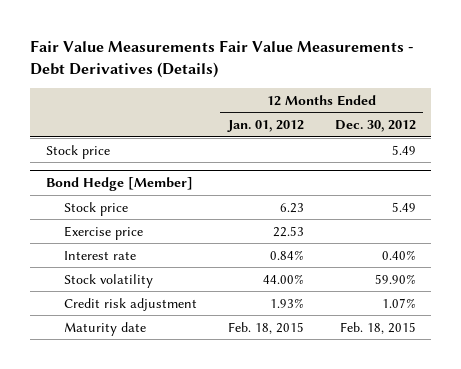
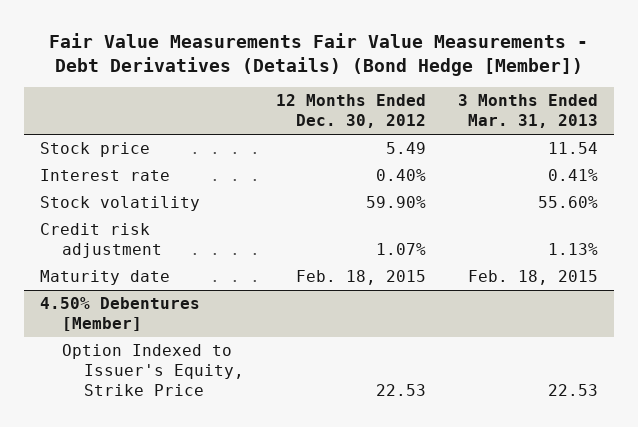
[30,40,415,78] Fair Value Measurements Fair Value Measurements - Debt Derivatives (Details) -> [49,33,589,77] Fair Value Measurements Fair Value Measurements - Debt Derivatives (Details) (Bond Hedge [Member])
[226,120,304,133] Jan. 01, 2012 -> none
none -> [458,94,599,129] 3 Months Ended Mar. 31, 2013
[45,177,193,192] Bond Hedge [Member] -> none
[63,201,128,216] Stock price -> none
[63,225,143,240] Exercise price -> none
none -> [40,297,201,331] 4.50% Debentures [Member]
none -> [62,344,245,396] Option Indexed to Issuer's Equity, Strike Price

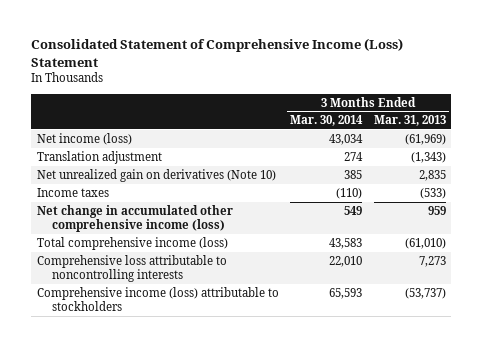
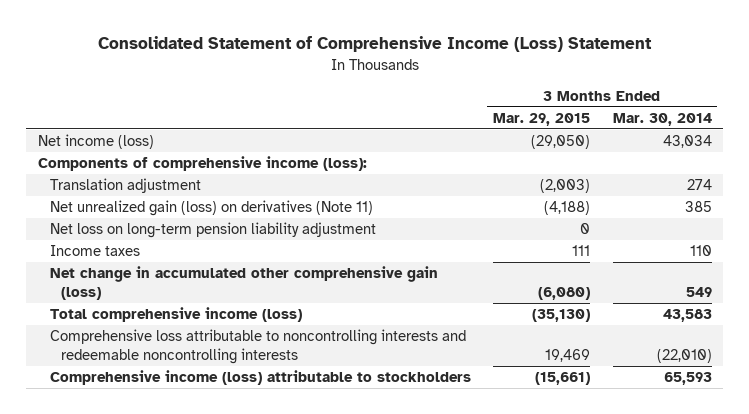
[373,115,446,127] Mar. 31, 2013 -> none
none -> [493,112,591,126] Mar. 29, 2015
none -> [37,156,367,172] Components of comprehensive income (loss):
[36,168,276,182] Net unrealized gain on derivatives (Note 10) -> [49,200,373,217] Net unrealized gain (loss) on derivatives (Note 11)
none -> [49,222,376,239] Net loss on long-term pension liability adjustment
[336,187,363,199] (110) -> [689,245,712,257] 110
[36,204,233,233] Net change in accumulated other comprehensive income (loss) -> [49,266,438,300] Net change in accumulated other comprehensive gain (loss)
[36,254,227,283] Comprehensive loss attributable to noncontrolling interests -> [49,329,466,364] Comprehensive loss attributable to noncontrolling interests and redeemable noncontrolling interests
[329,255,363,267] 22,010 -> [656,348,712,363] (22,010)

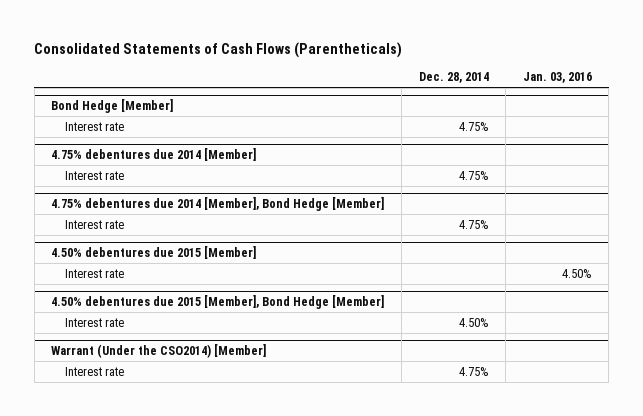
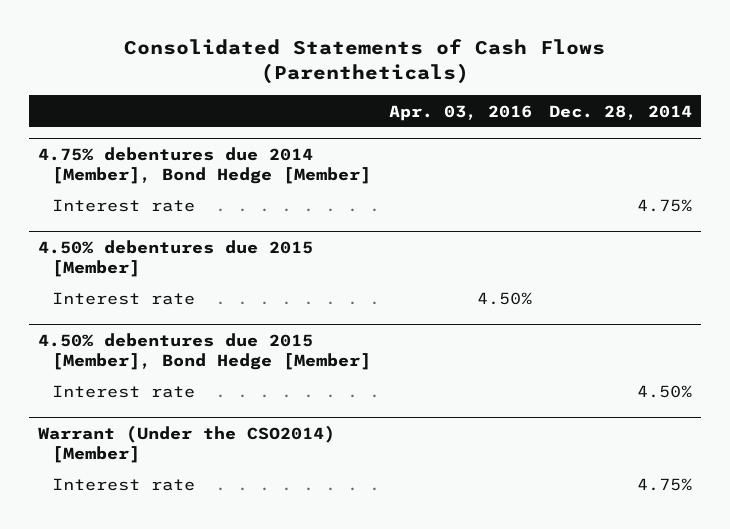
[522,72,592,84] Jan. 03, 2016 -> none
none -> [388,104,532,121] Apr. 03, 2016
[51,99,174,114] Bond Hedge [Member] -> none
[64,121,124,131] Interest rate -> none
[51,148,257,162] 4.75% debentures due 2014 [Member] -> none
[64,170,124,180] Interest rate -> none

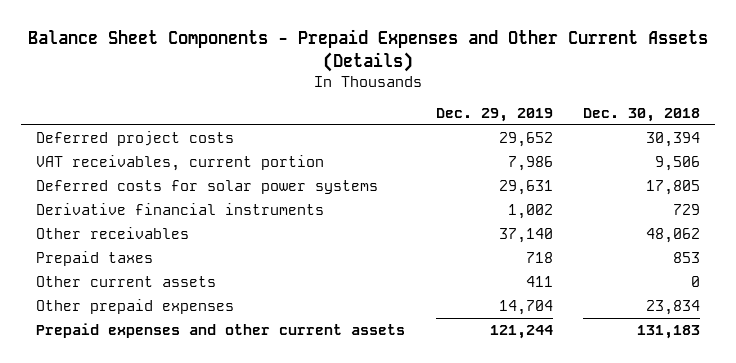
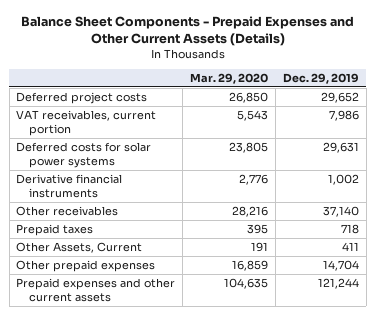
[582,108,700,123] Dec. 30, 2018 -> none
none -> [190,72,269,84] Mar. 29, 2020
[36,275,217,287] Other current assets -> [16,241,143,253] Other Assets, Current

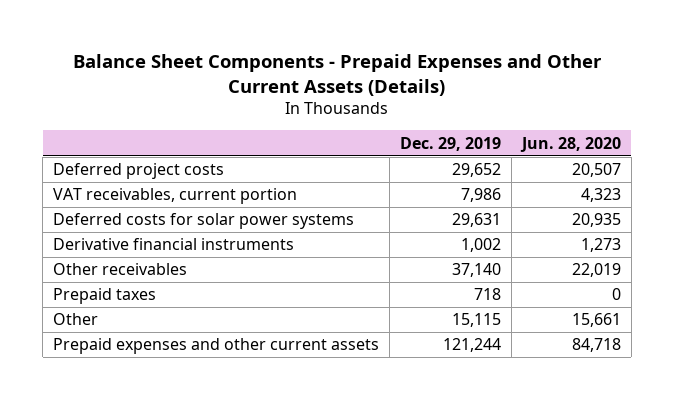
[190,72,269,84] Mar. 29, 2020 -> none
none -> [519,136,621,152] Jun. 28, 2020
[16,241,143,253] Other Assets, Current -> none
[16,259,156,272] Other prepaid expenses -> [53,313,99,326] Other
[322,259,359,271] 14,704 -> [451,313,501,328] 15,115

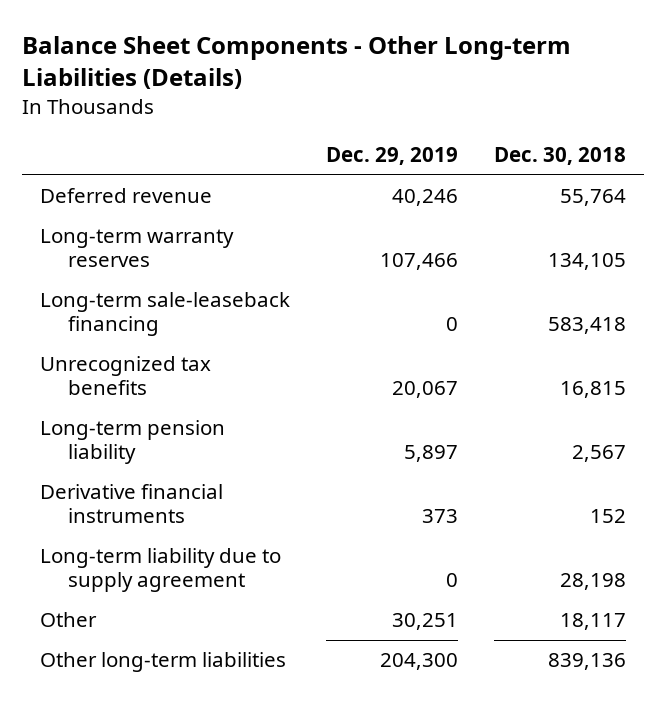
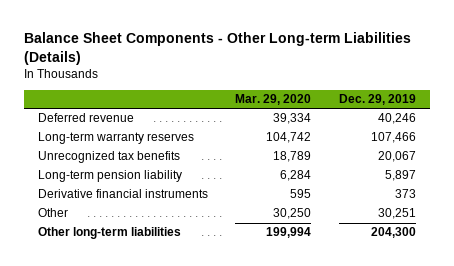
[494,147,627,166] Dec. 30, 2018 -> none
none -> [235,94,312,106] Mar. 29, 2020
[39,292,290,337] Long-term sale-leaseback financing -> none
[39,548,281,593] Long-term liability due to supply agreement -> none

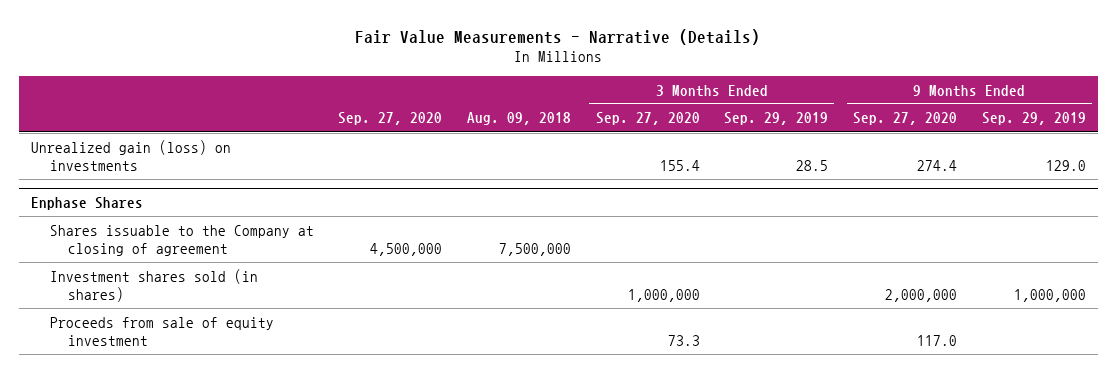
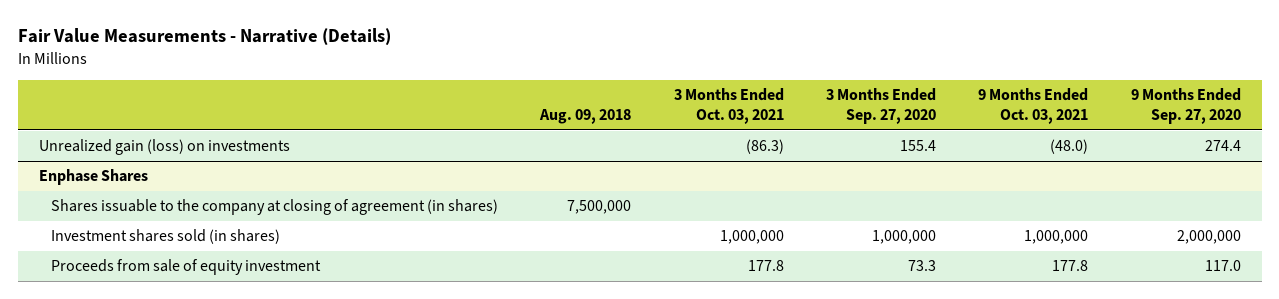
[338,112,443,126] Sep. 27, 2020 -> none
[724,112,829,126] Sep. 29, 2019 -> none
[981,112,1086,126] Sep. 29, 2019 -> none
none -> [673,87,784,125] 3 Months Ended Oct. 03, 2021
none -> [978,87,1089,125] 9 Months Ended Oct. 03, 2021
[49,224,314,257] Shares issuable to the Company at closing of agreement -> [50,199,498,216] Shares issuable to the company at closing of agreement (in shares)

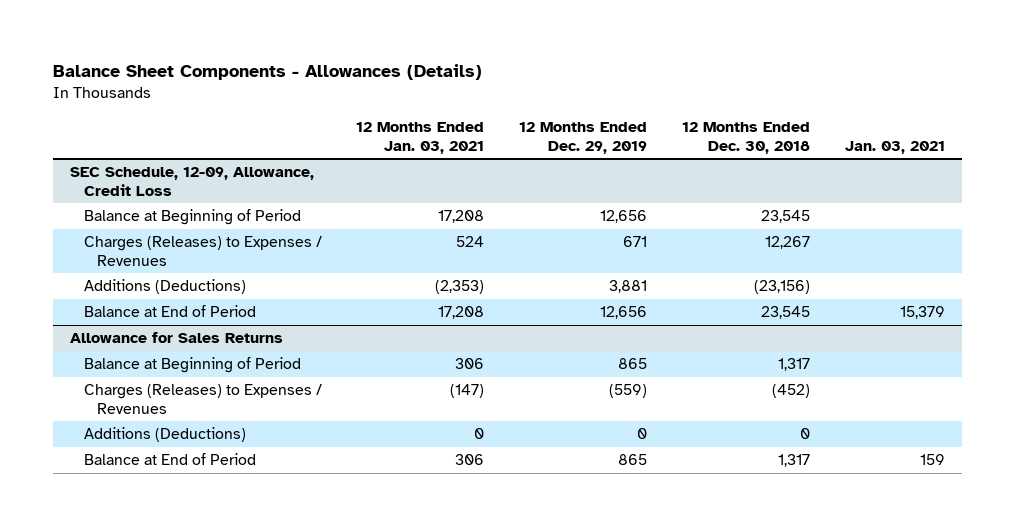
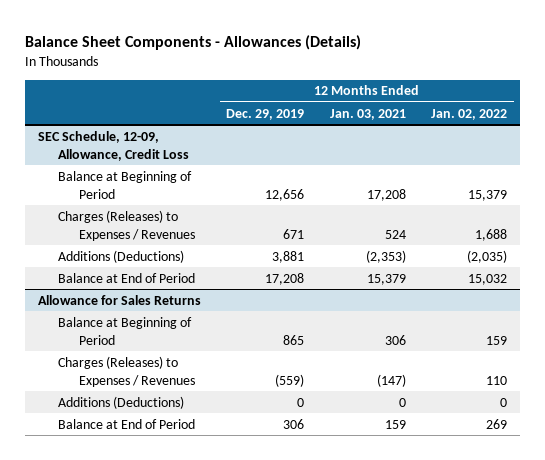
[681,122,810,154] 12 Months Ended Dec. 30, 2018 -> none
[844,140,945,154] Jan. 03, 2021 -> none
none -> [431,108,508,120] Jan. 02, 2022
[438,306,485,320] 17,208 -> [366,273,406,285] 15,379
[600,306,648,320] 12,656 -> [265,272,305,285] 17,208
[455,454,485,466] 306 -> [384,419,406,429] 159
[618,454,648,466] 865 -> [283,418,305,429] 306

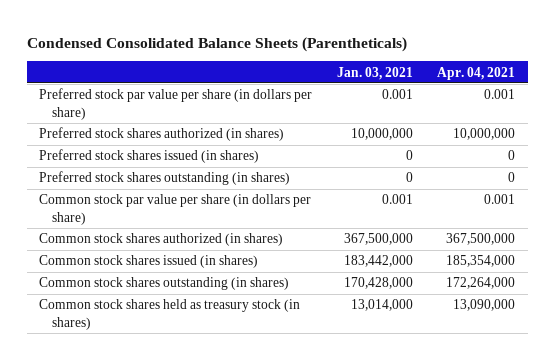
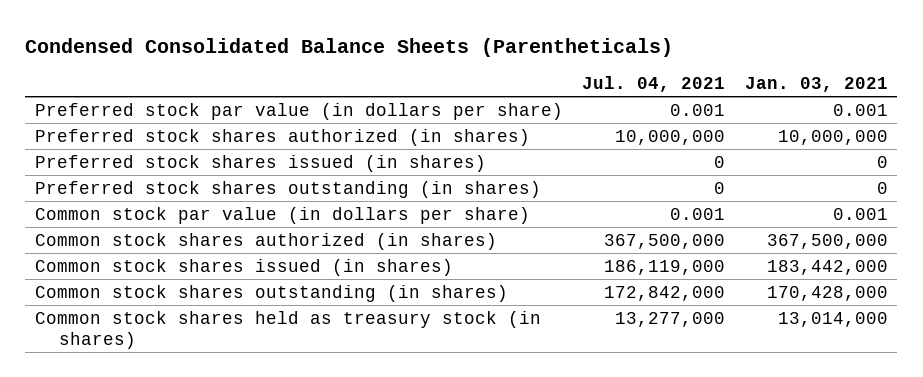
[437,66,516,80] Apr. 04, 2021 -> none
none -> [582,75,726,92] Jul. 04, 2021
[39,88,313,120] Preferred stock par value per share (in dollars per share) -> [35,102,564,120] Preferred stock par value (in dollars per share)
[39,194,312,225] Common stock par value per share (in dollars per share) -> [35,206,531,224] Common stock par value (in dollars per share)

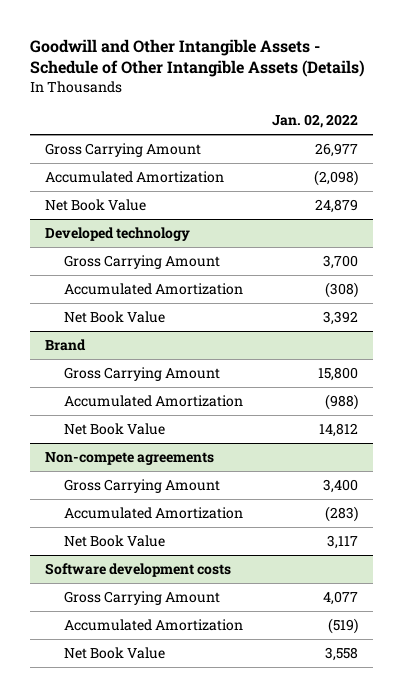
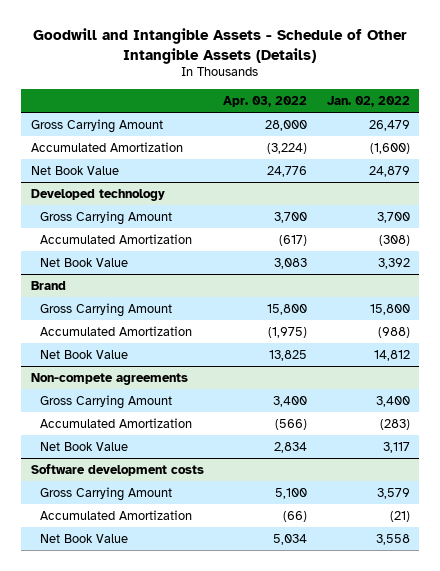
[30,38,366,78] Goodwill and Other Intangible Assets - Schedule of Other Intangible Assets (Details) -> [33,28,408,64] Goodwill and Intangible Assets - Schedule of Other Intangible Assets (Details)
none -> [223,95,308,107] Apr. 03, 2022
[315,142,359,157] 26,977 -> [368,119,410,131] 26,479
[314,169,359,186] (2,098) -> [369,142,410,154] (1,600)
[323,590,359,605] 4,077 -> [376,487,410,499] 3,579
[328,617,359,634] (519) -> [389,510,410,522] (21)

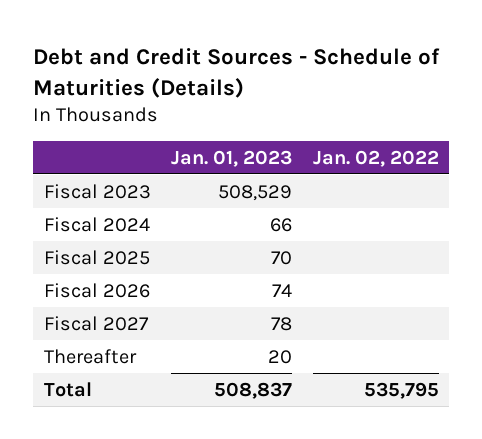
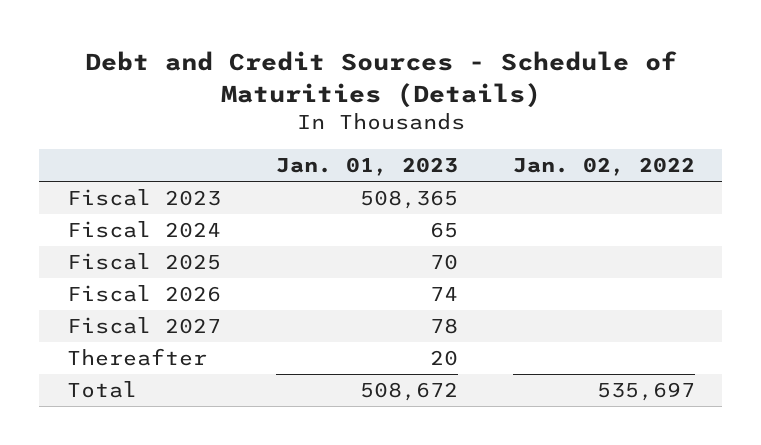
[218,184,293,201] 508,529 -> [359,190,458,210] 508,365
[270,217,293,232] 66 -> [429,222,458,239] 65
[214,381,293,399] 508,837 -> [359,382,458,402] 508,672
[363,381,439,399] 535,795 -> [596,382,695,402] 535,697

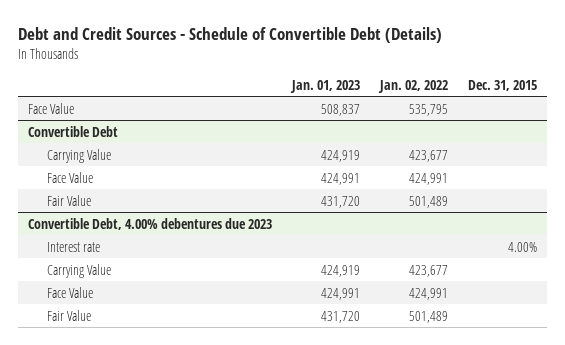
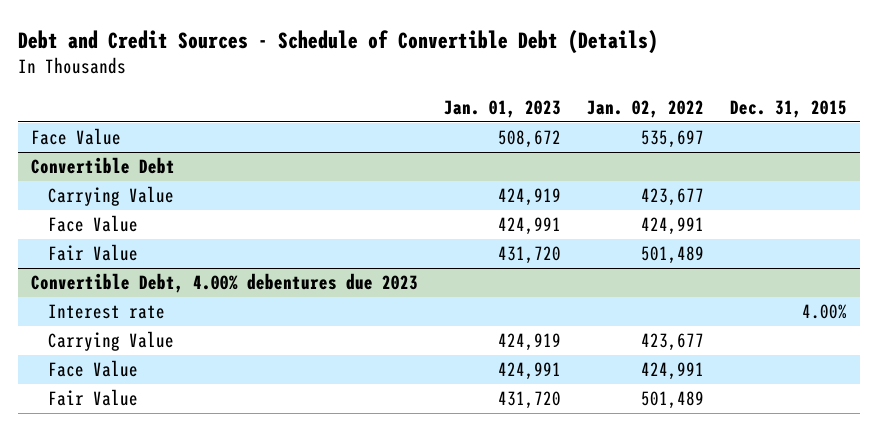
[320,103,360,116] 508,837 -> [497,130,561,149] 508,672
[408,103,448,116] 535,795 -> [640,130,704,149] 535,697

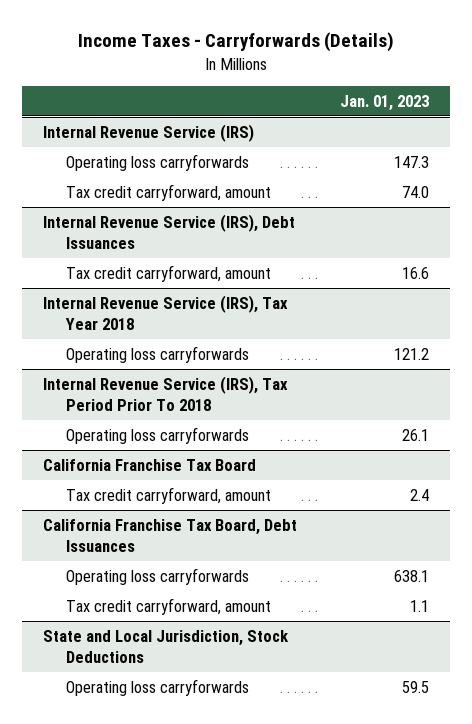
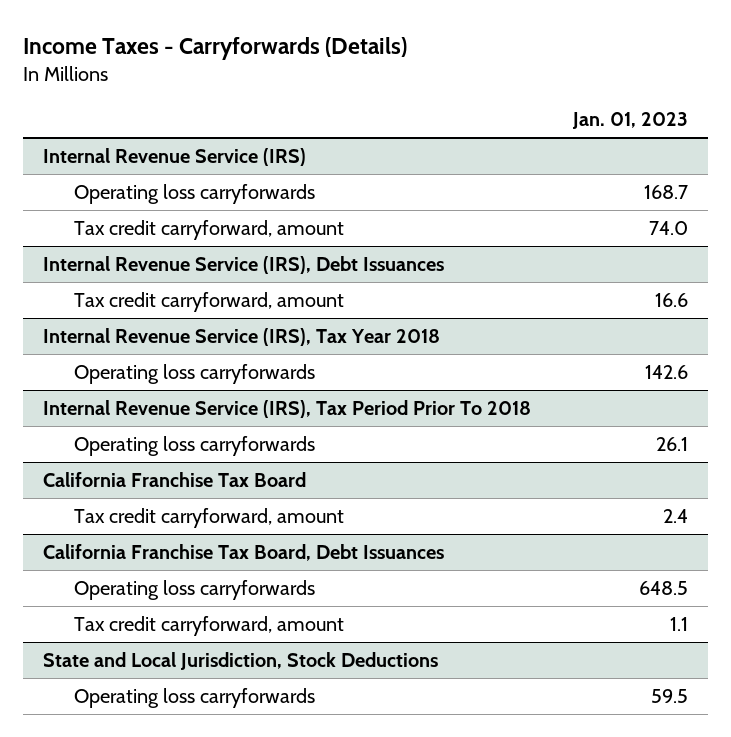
[393,155,429,168] 147.3 -> [643,185,688,200] 168.7
[393,347,429,360] 121.2 -> [644,365,688,380] 142.6
[393,569,429,582] 638.1 -> [638,581,688,596] 648.5

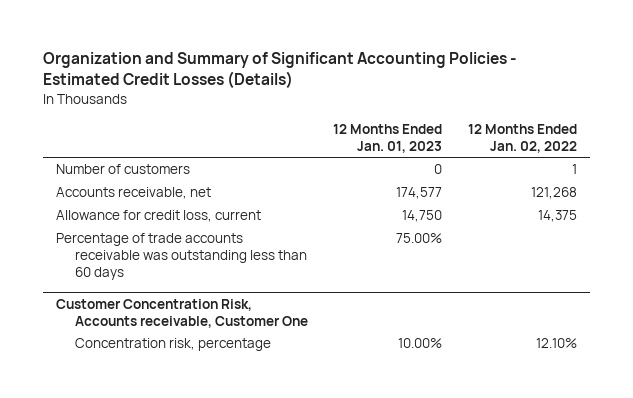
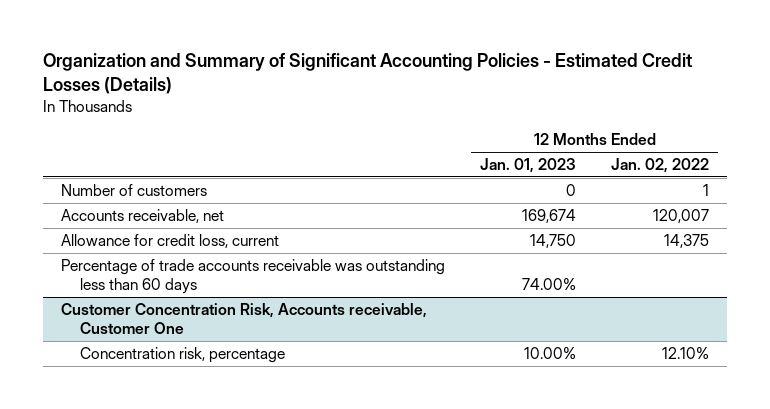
[396,187,443,200] 174,577 -> [521,208,576,223] 169,674
[530,187,577,200] 121,268 -> [653,208,710,223] 120,007
[396,233,443,244] 75.00% -> [521,277,576,290] 74.00%

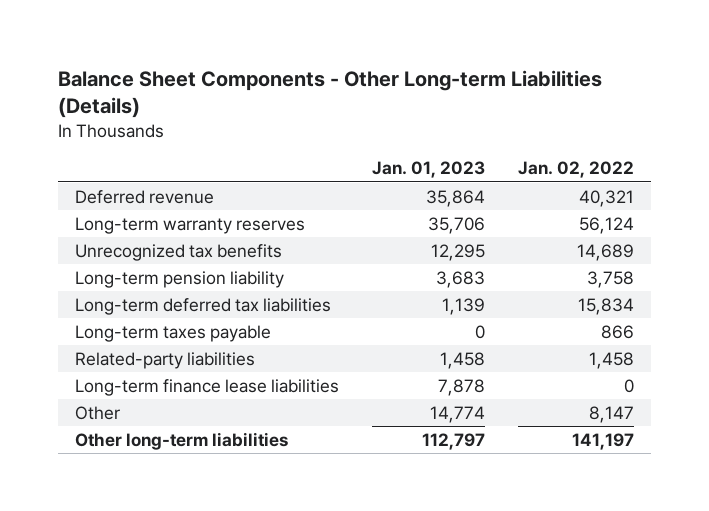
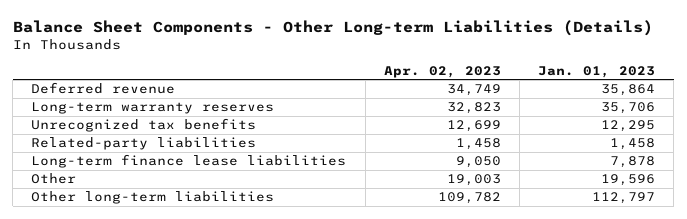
[518,161,635,179] Jan. 02, 2022 -> none
none -> [383,65,501,78] Apr. 02, 2023
[74,270,284,288] Long-term pension liability -> none
[74,297,331,315] Long-term deferred tax liabilities -> none
[74,324,271,342] Long-term taxes payable -> none
[429,405,485,423] 14,774 -> [601,174,656,187] 19,596

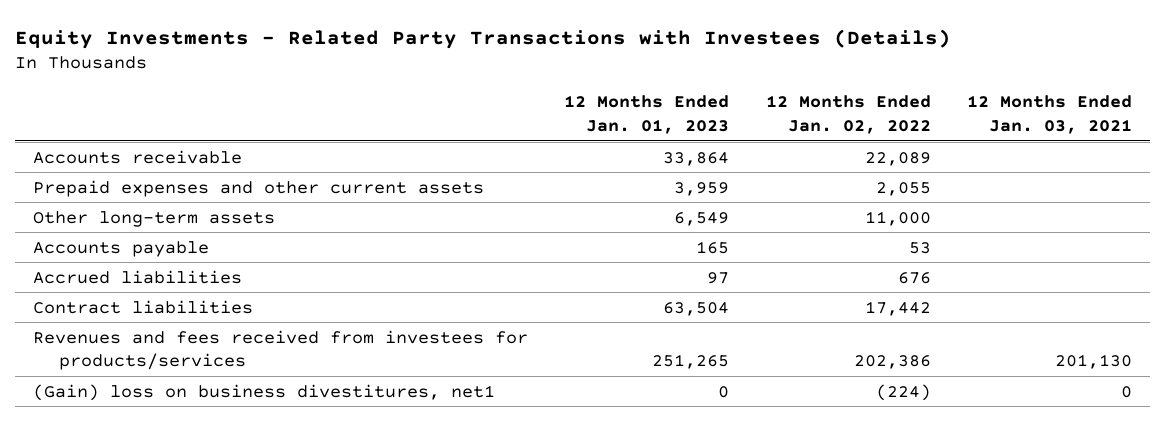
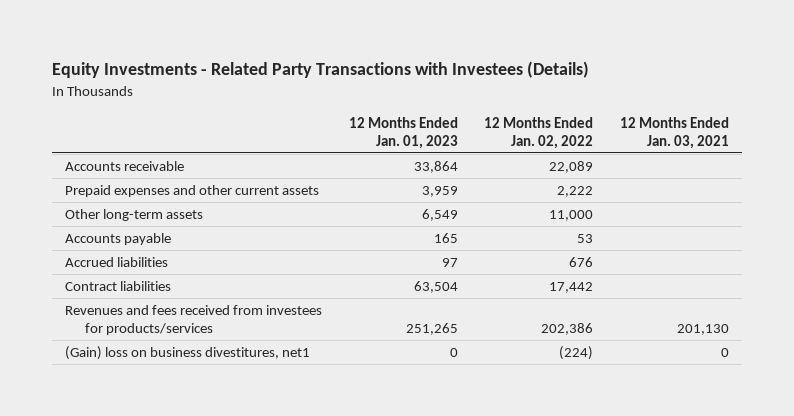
[875,181,931,196] 2,055 -> [557,186,594,198] 2,222

